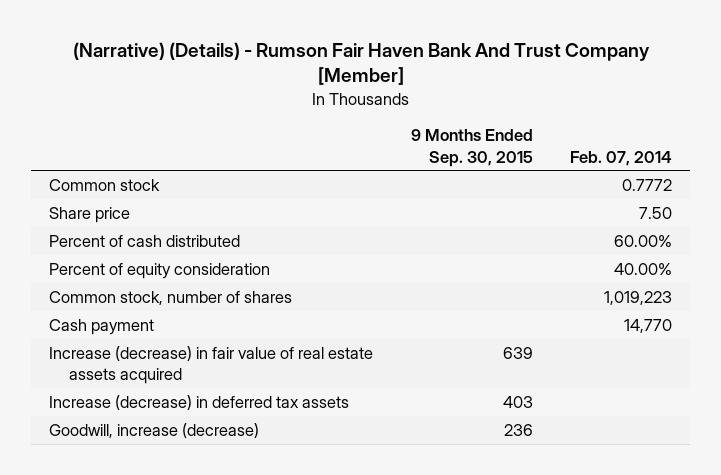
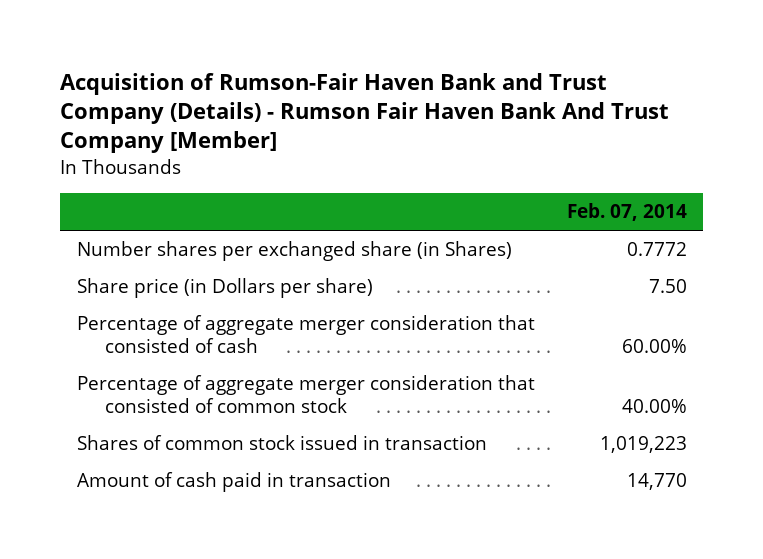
[72,41,650,86] (Narrative) (Details) - Rumson Fair Haven Bank And Trust Company [Member] -> [60,72,670,154] Acquisition of Rumson-Fair Haven Bank and Trust Company (Details) - Rumson Fair Haven Bank And Trust Company [Member]
[410,129,533,167] 9 Months Ended Sep. 30, 2015 -> none
[49,345,374,385] Increase (decrease) in fair value of real estate assets acquired -> none
[49,394,350,410] Increase (decrease) in deferred tax assets -> none
[49,422,260,438] Goodwill, increase (decrease) -> none
[49,178,161,191] Common stock -> [76,241,512,262] Number shares per exchanged share (in Shares)
[49,206,131,223] Share price -> [76,278,373,299] Share price (in Dollars per share)
[49,234,241,247] Percent of cash distributed -> [76,315,535,354] Percentage of aggregate merger consideration that consisted of cash
[49,262,271,279] Percent of equity consideration -> [76,375,535,414] Percentage of aggregate merger consideration that consisted of common stock
[49,290,293,305] Common stock, number of shares -> [76,435,487,451] Shares of common stock issued in transaction
[49,318,155,335] Cash payment -> [76,472,391,493] Amount of cash paid in transaction

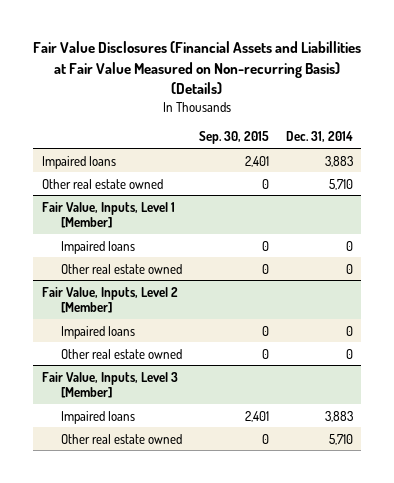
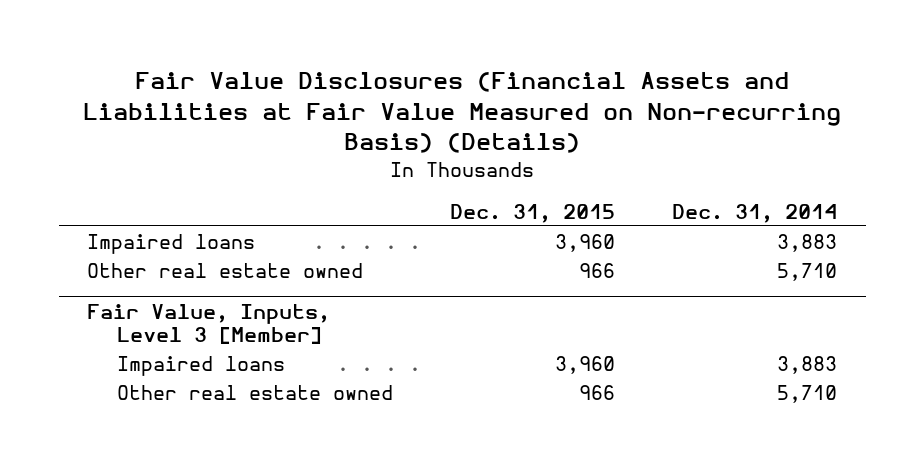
[33,41,362,95] Fair Value Disclosures (Financial Assets and Liabillities at Fair Value Measured on Non-recurring Basis) (Details) -> [83,72,842,154] Fair Value Disclosures (Financial Assets and Liabilities at Fair Value Measured on Non-recurring Basis) (Details)
[198,131,269,145] Sep. 30, 2015 -> none
none -> [449,203,615,223] Dec. 31, 2015
[41,201,175,229] Fair Value, Inputs, Level 1 [Member] -> none
[61,240,136,254] Impaired loans -> none
[61,263,183,274] Other real estate owned -> none
[41,286,178,314] Fair Value, Inputs, Level 2 [Member] -> none
[61,325,136,339] Impaired loans -> none
[61,348,183,359] Other real estate owned -> none

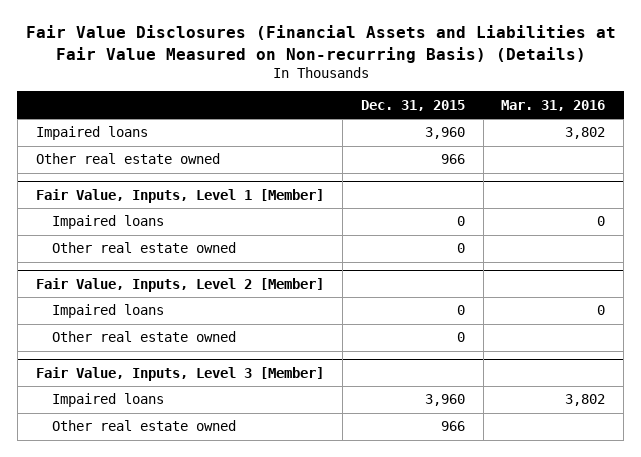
[672,203,838,223] Dec. 31, 2014 -> none
none -> [501,99,606,111] Mar. 31, 2016
none -> [35,188,324,203] Fair Value, Inputs, Level 1 [Member]
none -> [52,215,165,230] Impaired loans
none -> [52,242,237,254] Other real estate owned
none -> [35,277,324,292] Fair Value, Inputs, Level 2 [Member]
none -> [52,304,165,319] Impaired loans
none -> [52,331,237,343] Other real estate owned

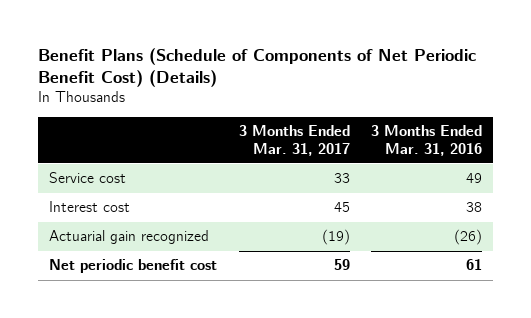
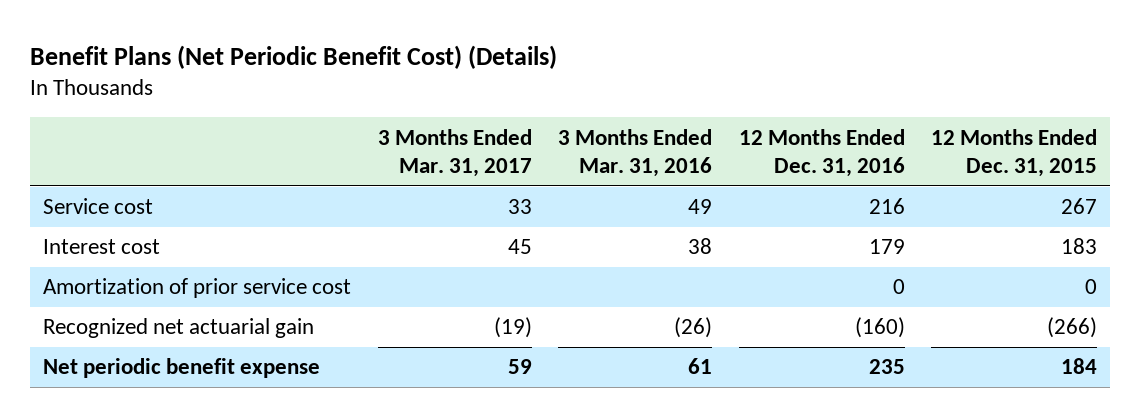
[38,47,477,88] Benefit Plans (Schedule of Components of Net Periodic Benefit Cost) (Details) -> [30,44,558,69] Benefit Plans (Net Periodic Benefit Cost) (Details)
none -> [738,128,905,177] 12 Months Ended Dec. 31, 2016
none -> [931,128,1098,177] 12 Months Ended Dec. 31, 2015
none -> [43,278,352,299] Amortization of prior service cost
[49,230,210,245] Actuarial gain recognized -> [43,318,315,339] Recognized net actuarial gain
[49,259,218,274] Net periodic benefit cost -> [43,358,321,379] Net periodic benefit expense

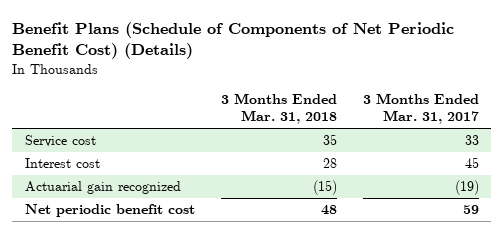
[30,44,558,69] Benefit Plans (Net Periodic Benefit Cost) (Details) -> [12,21,455,60] Benefit Plans (Schedule of Components of Net Periodic Benefit Cost) (Details)
[558,128,713,177] 3 Months Ended Mar. 31, 2016 -> none
[738,128,905,177] 12 Months Ended Dec. 31, 2016 -> none
[931,128,1098,177] 12 Months Ended Dec. 31, 2015 -> none
none -> [220,93,337,125] 3 Months Ended Mar. 31, 2018
[43,278,352,299] Amortization of prior service cost -> none
[43,318,315,339] Recognized net actuarial gain -> [25,181,182,195] Actuarial gain recognized
[43,358,321,379] Net periodic benefit expense -> [25,204,196,218] Net periodic benefit cost

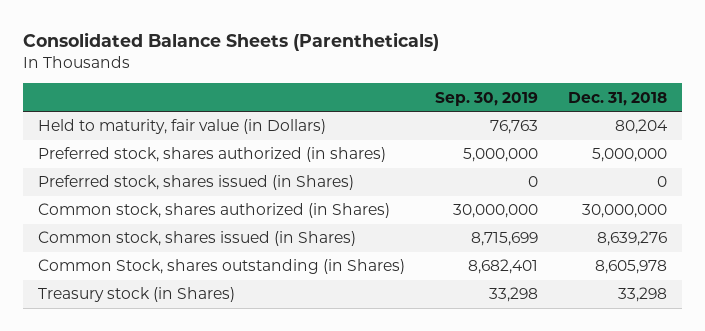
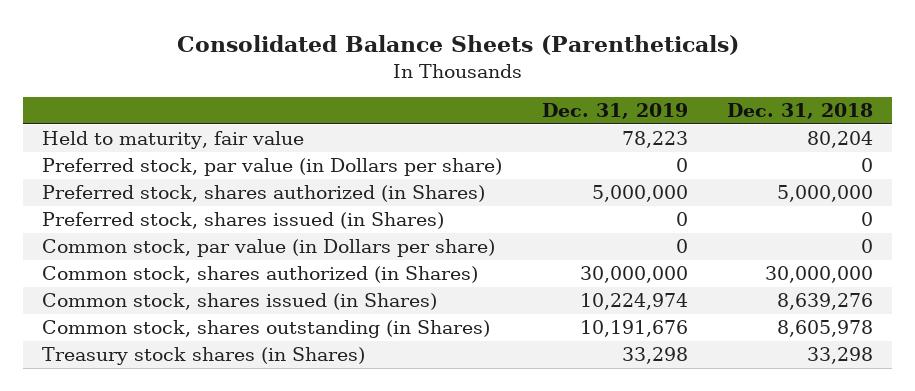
[434,91,538,106] Sep. 30, 2019 -> none
none -> [541,103,688,120] Dec. 31, 2019
[38,119,327,135] Held to maturity, fair value (in Dollars) -> [42,131,305,150] Held to maturity, fair value
none -> [42,158,503,177] Preferred stock, par value (in Dollars per share)
[38,147,387,163] Preferred stock, shares authorized (in shares) -> [42,185,486,203] Preferred stock, shares authorized (in Shares)
none -> [42,239,496,258] Common stock, par value (in Dollars per share)
[38,259,406,275] Common Stock, shares outstanding (in Shares) -> [42,320,491,339] Common stock, shares outstanding (in Shares)
[38,287,236,303] Treasury stock (in Shares) -> [42,347,366,366] Treasury stock shares (in Shares)

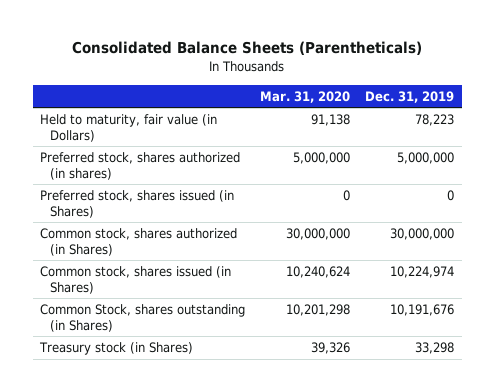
[726,103,873,120] Dec. 31, 2018 -> none
none -> [260,90,351,103] Mar. 31, 2020
[42,158,503,177] Preferred stock, par value (in Dollars per share) -> none
[42,131,305,150] Held to maturity, fair value -> [40,114,218,142] Held to maturity, fair value (in Dollars)
[42,185,486,203] Preferred stock, shares authorized (in Shares) -> [40,152,241,180] Preferred stock, shares authorized (in shares)
[42,239,496,258] Common stock, par value (in Dollars per share) -> none
[42,320,491,339] Common stock, shares outstanding (in Shares) -> [40,304,246,332] Common Stock, shares outstanding (in Shares)
[42,347,366,366] Treasury stock shares (in Shares) -> [39,342,194,356] Treasury stock (in Shares)

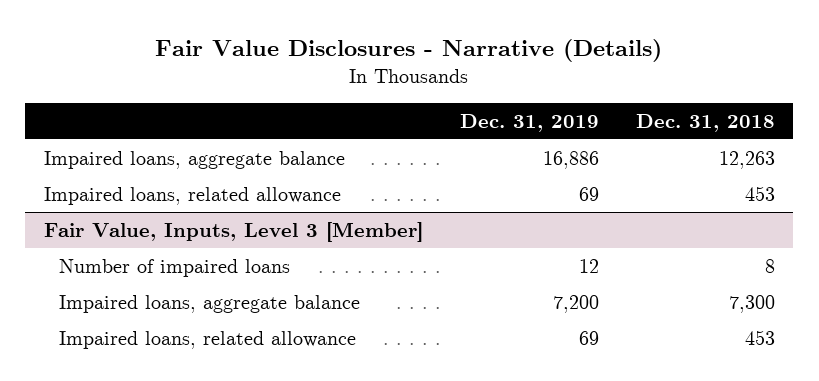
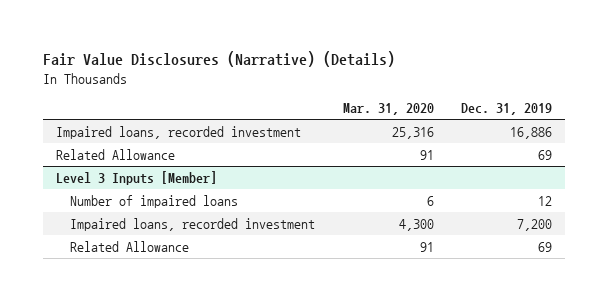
[155,39,663,63] Fair Value Disclosures - Narrative (Details) -> [42,51,395,68] Fair Value Disclosures (Narrative) (Details)
[635,113,775,132] Dec. 31, 2018 -> none
none -> [342,103,434,116] Mar. 31, 2020
[43,150,345,169] Impaired loans, aggregate balance -> [56,125,302,139] Impaired loans, recorded investment
[43,186,341,205] Impaired loans, related allowance -> [56,148,176,160] Related Allowance
[43,221,423,242] Fair Value, Inputs, Level 3 [Member] -> [56,170,218,185] Level 3 Inputs [Member]
[59,294,361,313] Impaired loans, aggregate balance -> [70,217,316,231] Impaired loans, recorded investment
[59,330,357,349] Impaired loans, related allowance -> [70,240,190,252] Related Allowance

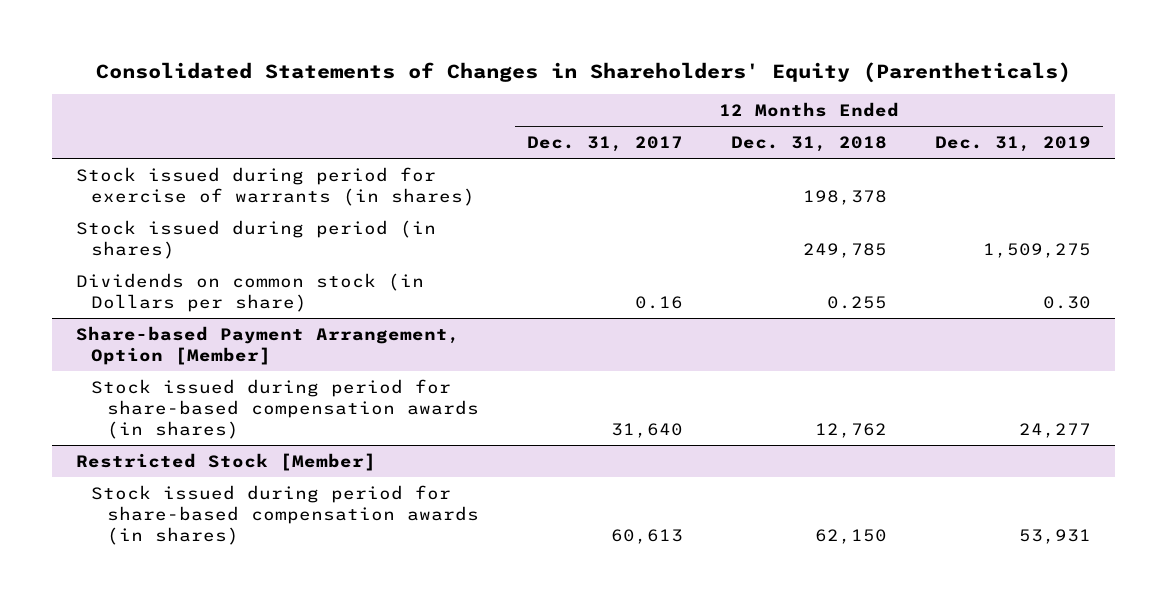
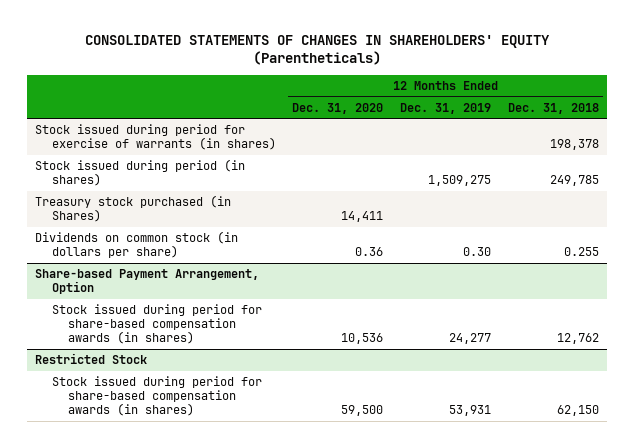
[95,61,1071,83] Consolidated Statements of Changes in Shareholders' Equity (Parentheticals) -> [84,34,550,66] CONSOLIDATED STATEMENTS OF CHANGES IN SHAREHOLDERS' EQUITY (Parentheticals)
[526,135,683,152] Dec. 31, 2017 -> none
none -> [292,102,384,114] Dec. 31, 2020
none -> [34,195,231,223] Treasury stock purchased (in Shares)
[76,272,425,312] Dividends on common stock (in Dollars per share) -> [34,231,238,259] Dividends on common stock (in dollars per share)
[76,325,461,365] Share-based Payment Arrangement, Option [Member] -> [34,269,259,295] Share-based Payment Arrangement, Option
[76,452,377,471] Restricted Stock [Member] -> [34,353,147,365] Restricted Stock

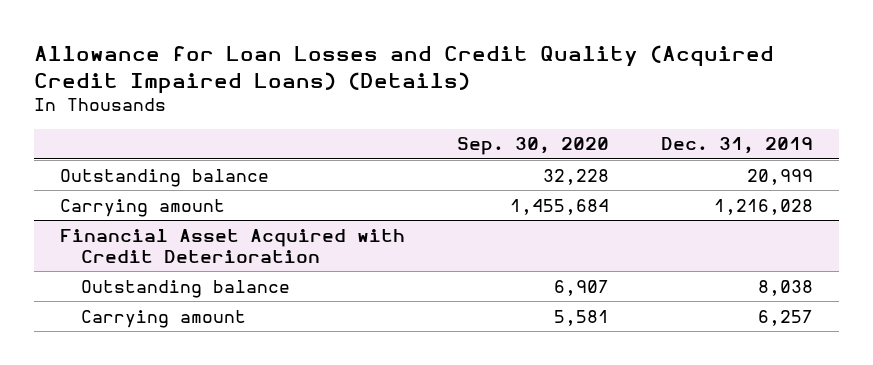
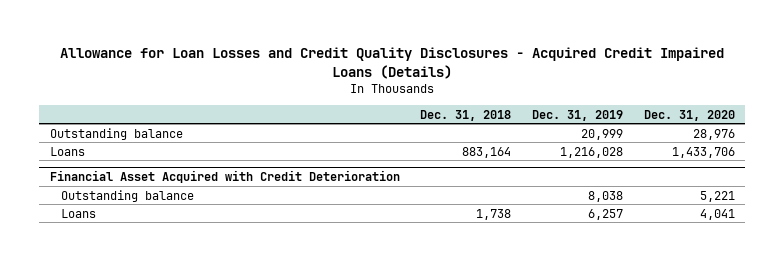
[33,44,774,94] Allowance for Loan Losses and Credit Quality (Acquired Credit Impaired Loans) (Details) -> [60,46,725,79] Allowance for Loan Losses and Credit Quality Disclosures - Acquired Credit Impaired Loans (Details)
[456,137,609,156] Sep. 30, 2020 -> none
none -> [420,109,512,121] Dec. 31, 2018
none -> [643,109,735,121] Dec. 31, 2020
[59,198,225,217] Carrying amount -> [49,146,85,156] Loans
[81,309,247,328] Carrying amount -> [60,208,96,218] Loans

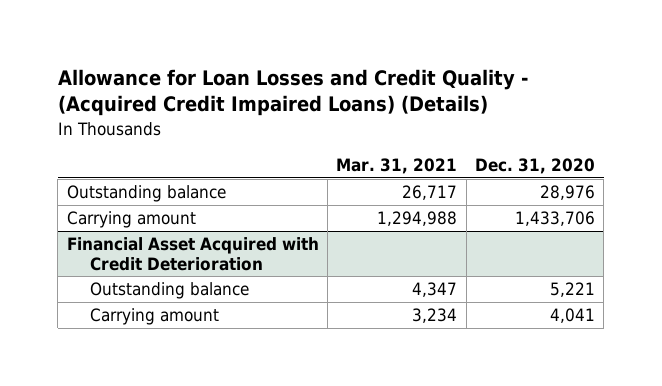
[60,46,725,79] Allowance for Loan Losses and Credit Quality Disclosures - Acquired Credit Impaired Loans (Details) -> [57,68,528,117] Allowance for Loan Losses and Credit Quality - (Acquired Credit Impaired Loans) (Details)
[420,109,512,121] Dec. 31, 2018 -> none
[532,109,624,121] Dec. 31, 2019 -> none
none -> [336,158,458,175] Mar. 31, 2021
[49,146,85,156] Loans -> [66,211,196,229] Carrying amount
[60,208,96,218] Loans -> [90,308,220,326] Carrying amount

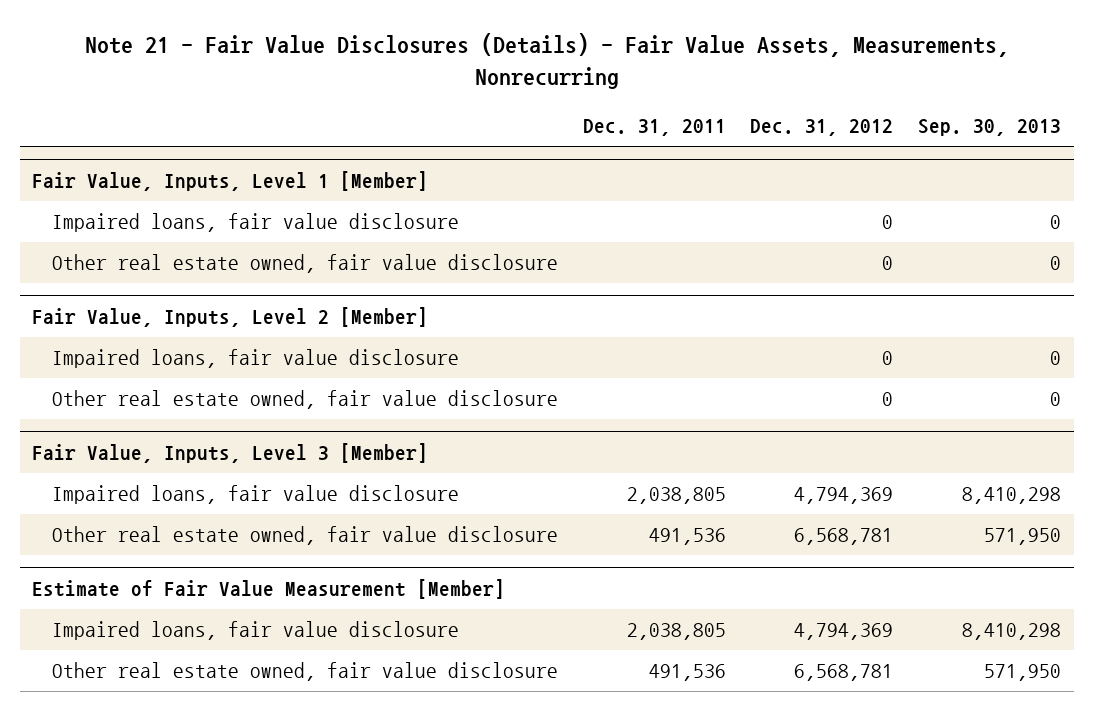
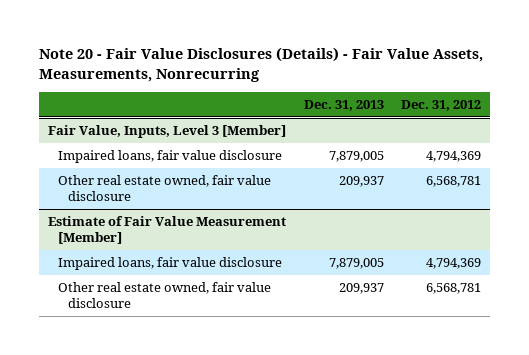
[84,32,1009,90] Note 21 - Fair Value Disclosures (Details) - Fair Value Assets, Measurements, Nonrecurring -> [39,47,484,83] Note 20 - Fair Value Disclosures (Details) - Fair Value Assets, Measurements, Nonrecurring
[582,119,726,137] Dec. 31, 2011 -> none
[918,119,1062,137] Sep. 30, 2013 -> none
none -> [303,99,384,111] Dec. 31, 2013
[32,171,429,192] Fair Value, Inputs, Level 1 [Member] -> none
[51,213,459,233] Impaired loans, fair value disclosure -> none
[51,254,558,274] Other real estate owned, fair value disclosure -> none
[32,307,429,328] Fair Value, Inputs, Level 2 [Member] -> none
[51,349,459,369] Impaired loans, fair value disclosure -> none
[51,390,558,410] Other real estate owned, fair value disclosure -> none

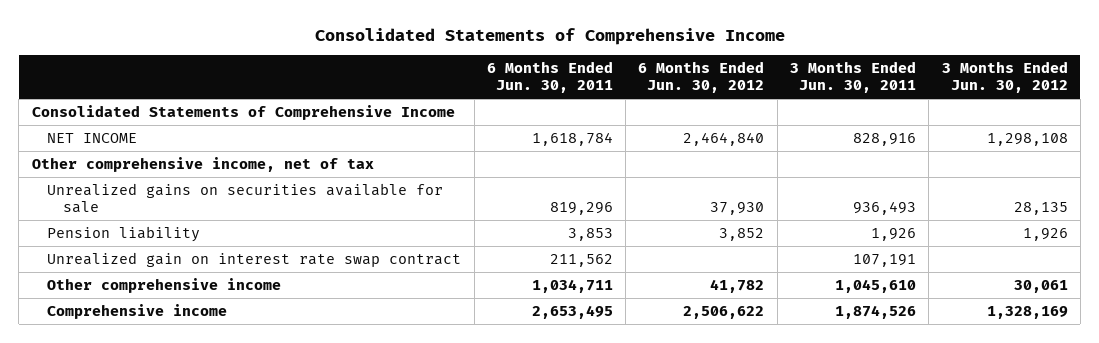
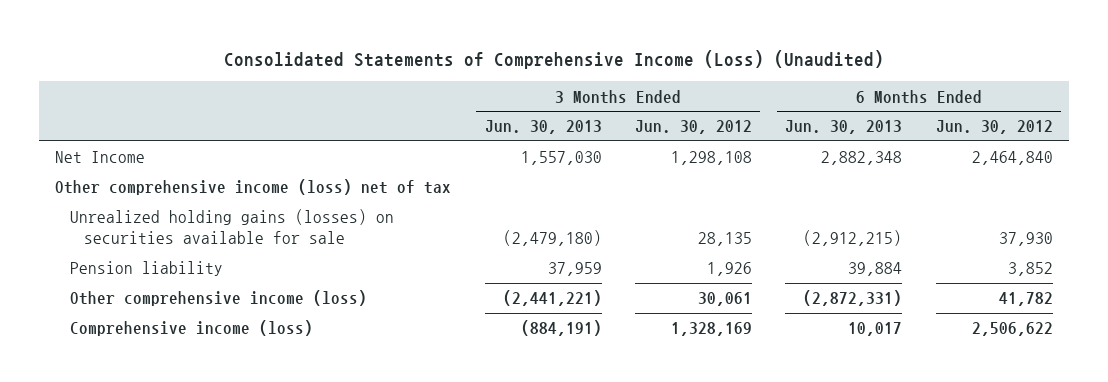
[314,28,785,46] Consolidated Statements of Comprehensive Income -> [224,49,885,69] Consolidated Statements of Comprehensive Income (Loss) (Unaudited)
[486,61,613,94] 6 Months Ended Jun. 30, 2011 -> none
[789,61,916,94] 3 Months Ended Jun. 30, 2011 -> none
none -> [484,120,602,135] Jun. 30, 2013
none -> [785,120,903,135] Jun. 30, 2013
[31,104,455,120] Consolidated Statements of Comprehensive Income -> none
[47,132,138,143] NET INCOME -> [55,151,146,164] Net Income
[31,156,374,172] Other comprehensive income, net of tax -> [55,179,452,196] Other comprehensive income (loss) net of tax
[47,182,444,213] Unrealized gains on securities available for sale -> [69,209,394,245] Unrealized holding gains (losses) on securities available for sale
[47,251,462,267] Unrealized gain on interest rate swap contract -> none
[47,277,282,293] Other comprehensive income -> [69,290,367,307] Other comprehensive income (loss)
[47,303,228,319] Comprehensive income -> [69,320,313,337] Comprehensive income (loss)

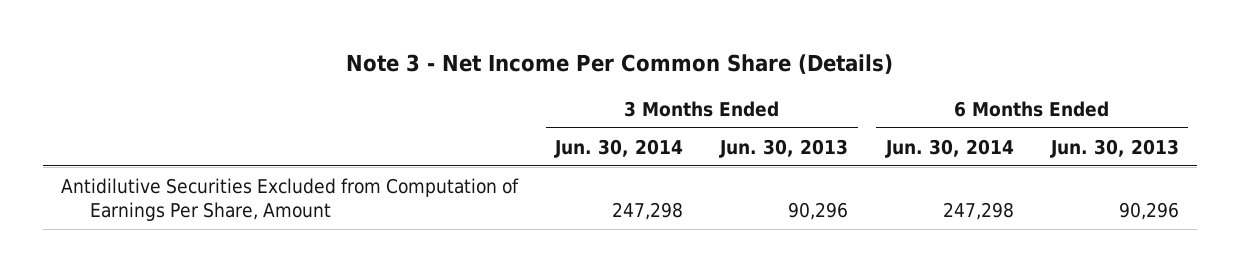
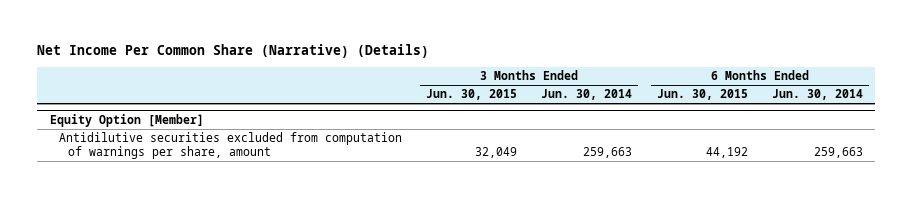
[345,54,893,75] Note 3 - Net Income Per Common Share (Details) -> [37,44,430,59] Net Income Per Common Share (Narrative) (Details)
[719,138,849,158] Jun. 30, 2013 -> none
[1049,138,1179,158] Jun. 30, 2013 -> none
none -> [426,89,518,101] Jun. 30, 2015
none -> [656,89,748,101] Jun. 30, 2015
none -> [49,114,204,128] Equity Option [Member]
[61,177,520,221] Antidilutive Securities Excluded from Computation of Earnings Per Share, Amount -> [58,132,402,160] Antidilutive securities excluded from computation of warnings per share, amount
[612,201,684,220] 247,298 -> [583,147,633,159] 259,663
[942,201,1014,220] 247,298 -> [814,147,864,159] 259,663

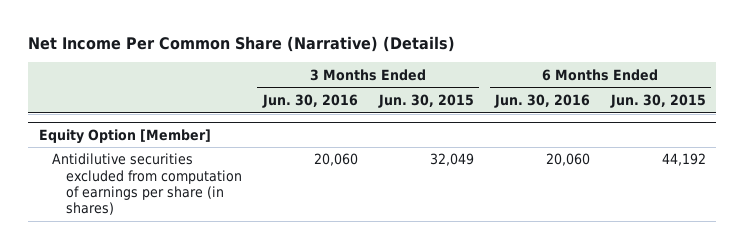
[541,89,633,101] Jun. 30, 2014 -> none
[772,89,864,101] Jun. 30, 2014 -> none
none -> [261,93,358,108] Jun. 30, 2016
none -> [493,93,590,108] Jun. 30, 2016
[58,132,402,160] Antidilutive securities excluded from computation of warnings per share, amount -> [52,153,242,216] Antidilutive securities excluded from computation of earnings per share (in shares)

